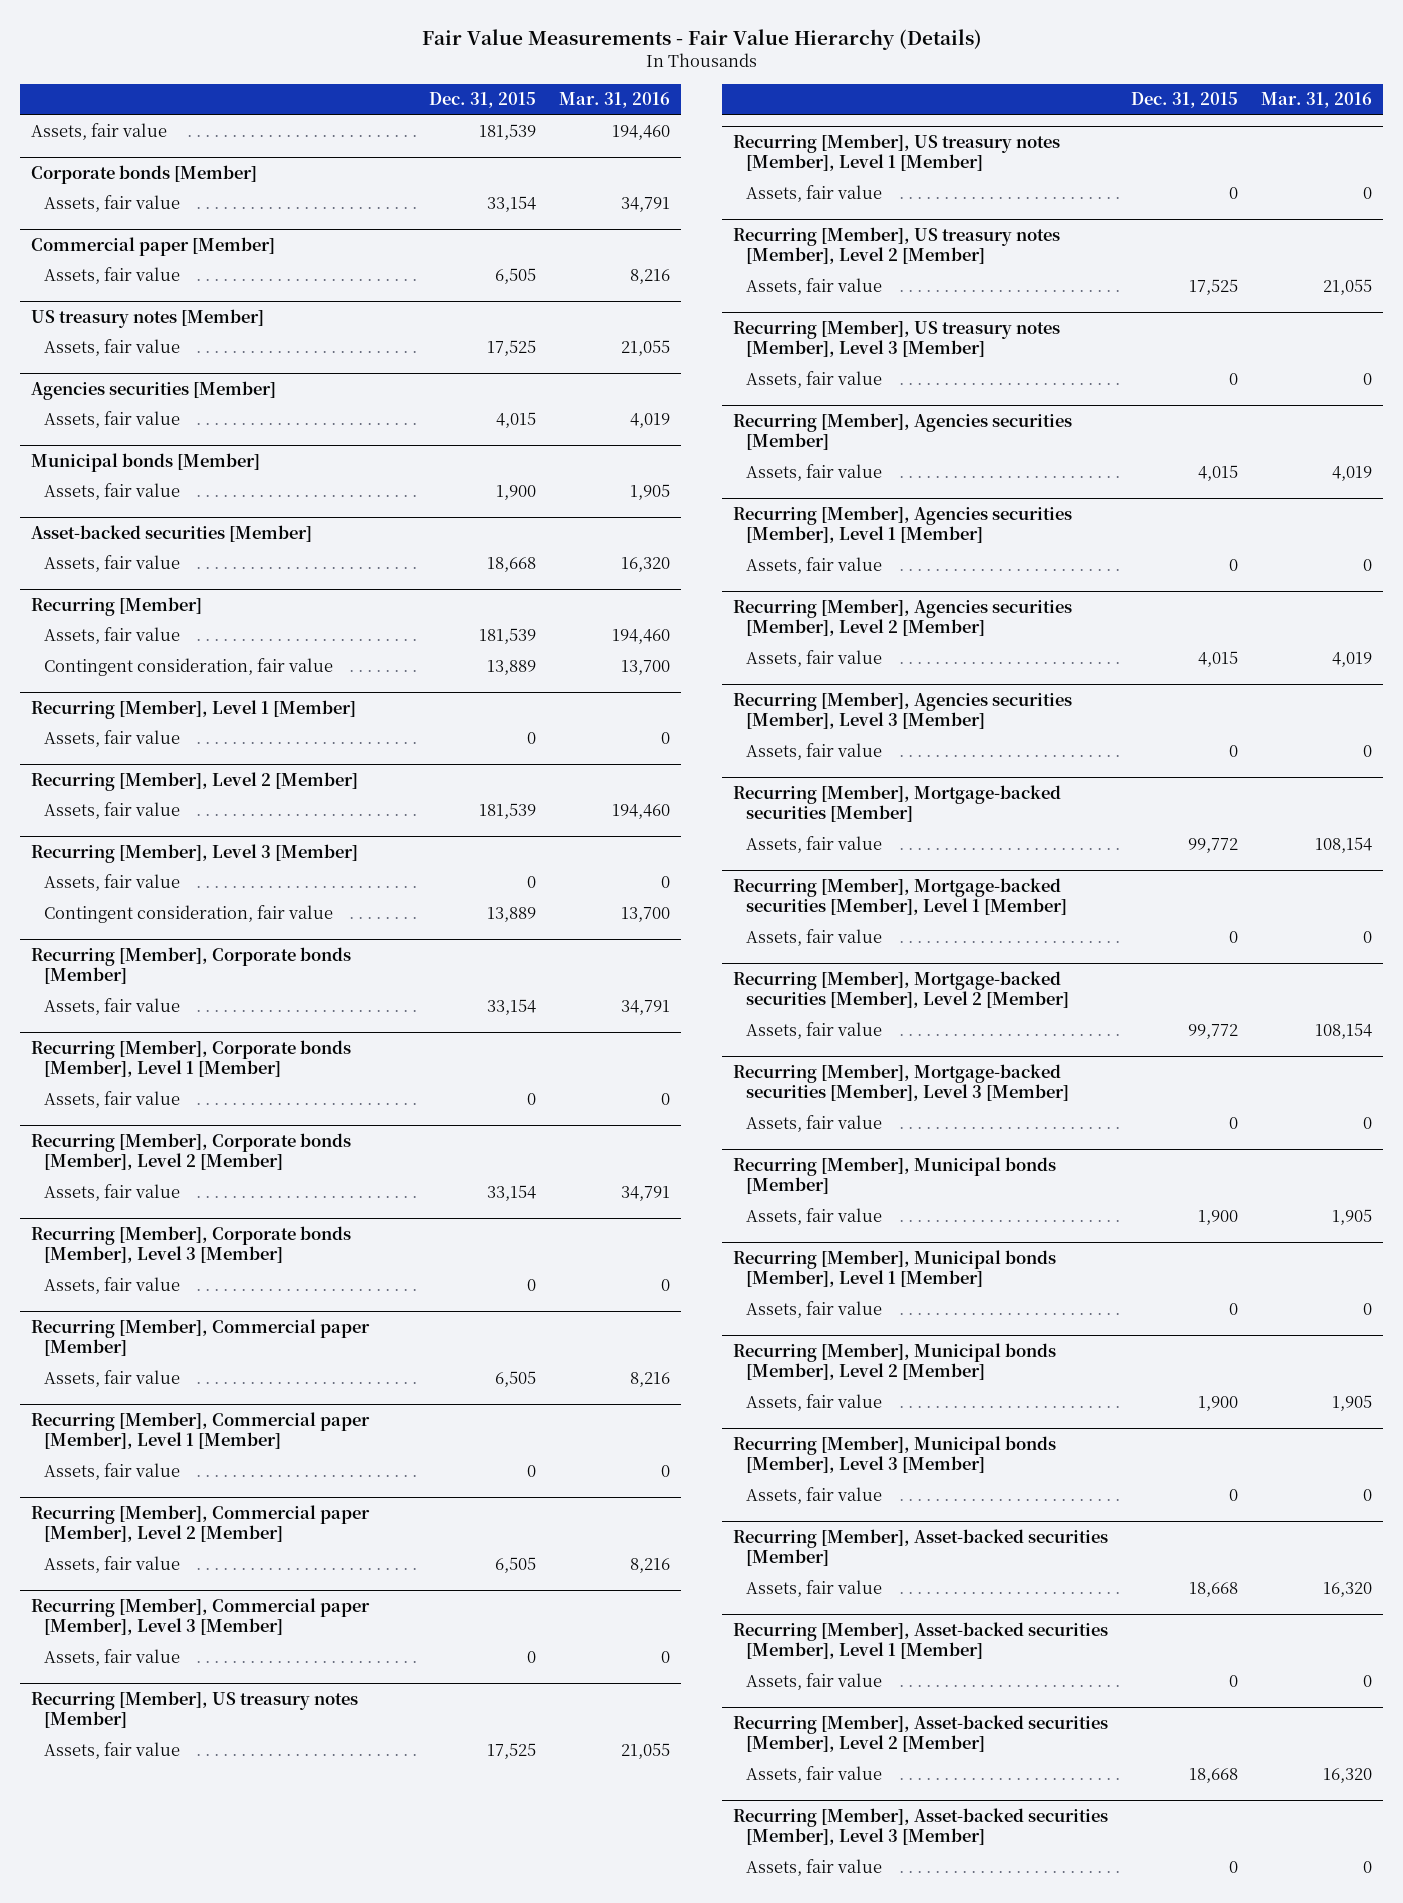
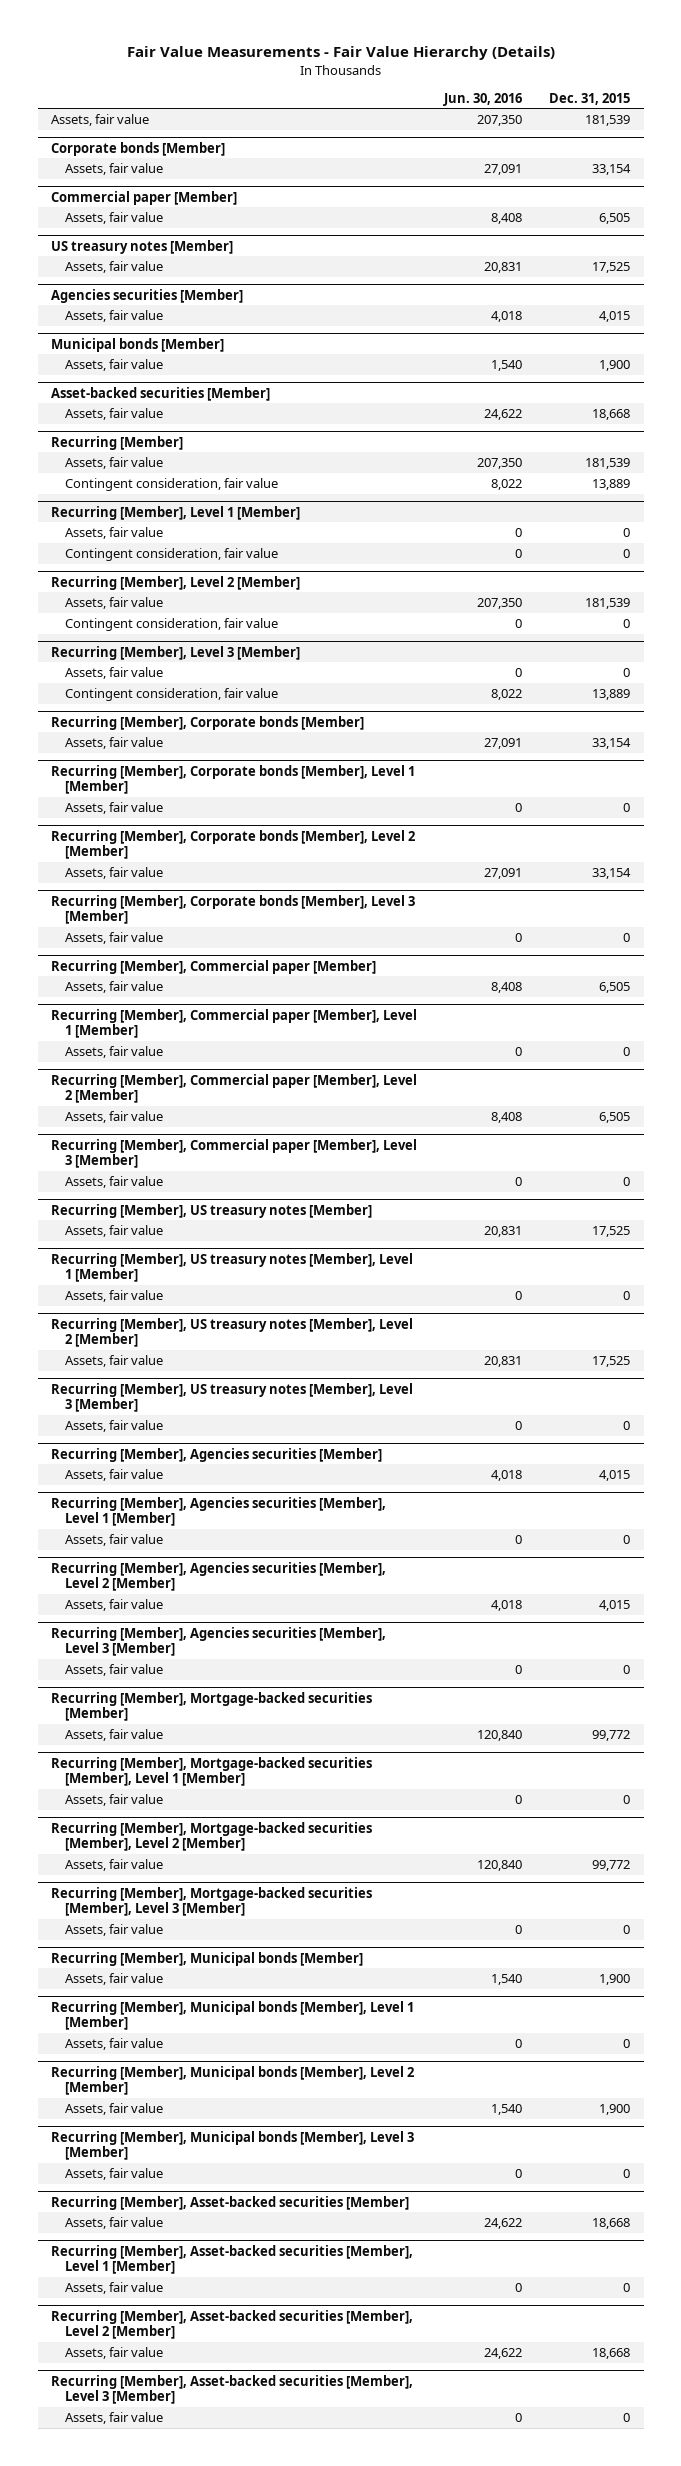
[558,92,670,109] Mar. 31, 2016 -> none
none -> [443,92,523,106] Jun. 30, 2016
none -> [64,548,278,562] Contingent consideration, fair value
none -> [64,618,278,632] Contingent consideration, fair value

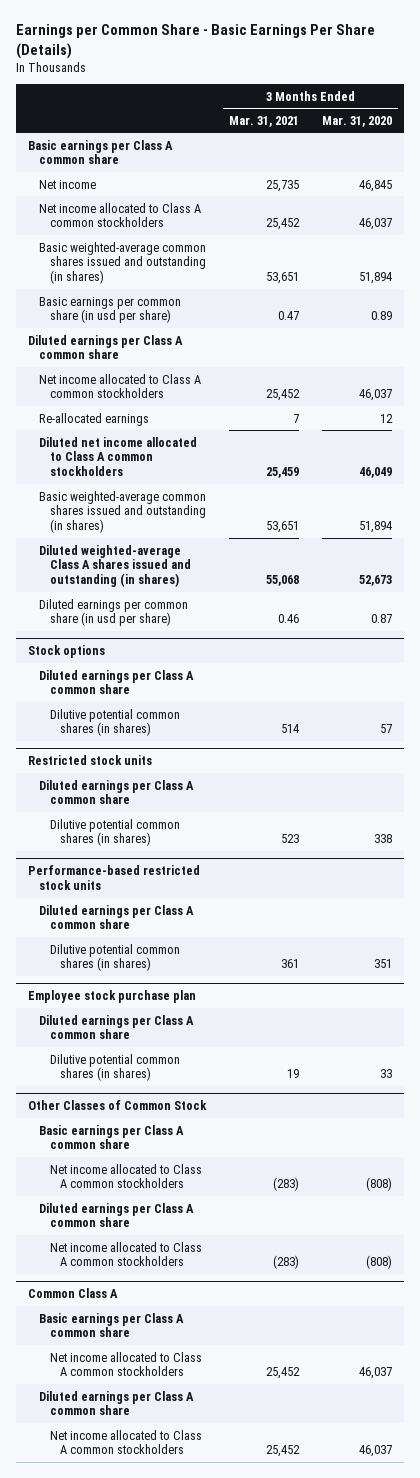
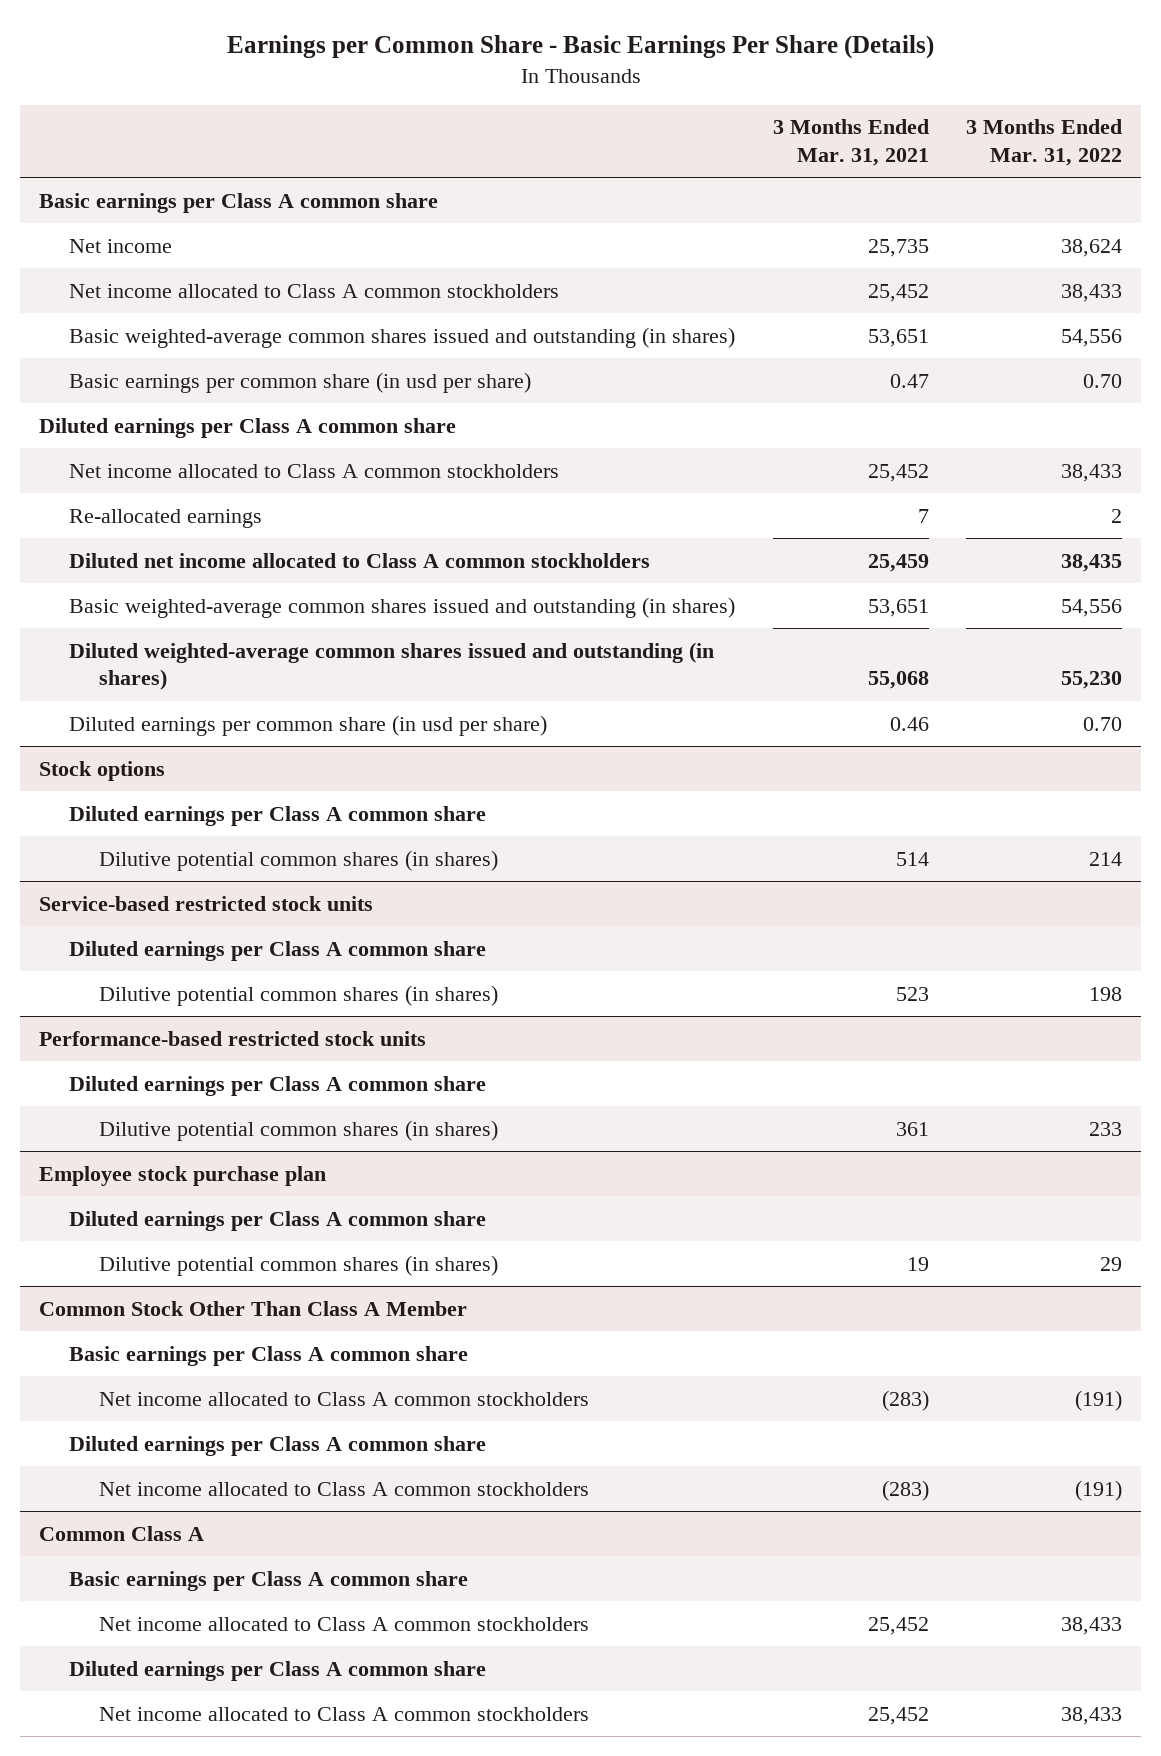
[322,115,393,127] Mar. 31, 2020 -> none
none -> [966,119,1123,166] 3 Months Ended Mar. 31, 2022
[38,544,191,588] Diluted weighted-average Class A shares issued and outstanding (in shares) -> [68,641,714,691] Diluted weighted-average common shares issued and outstanding (in shares)
[27,754,152,765] Restricted stock units -> [38,895,373,911] Service-based restricted stock units
[27,1099,207,1110] Other Classes of Common Stock -> [38,1300,467,1316] Common Stock Other Than Class A Member

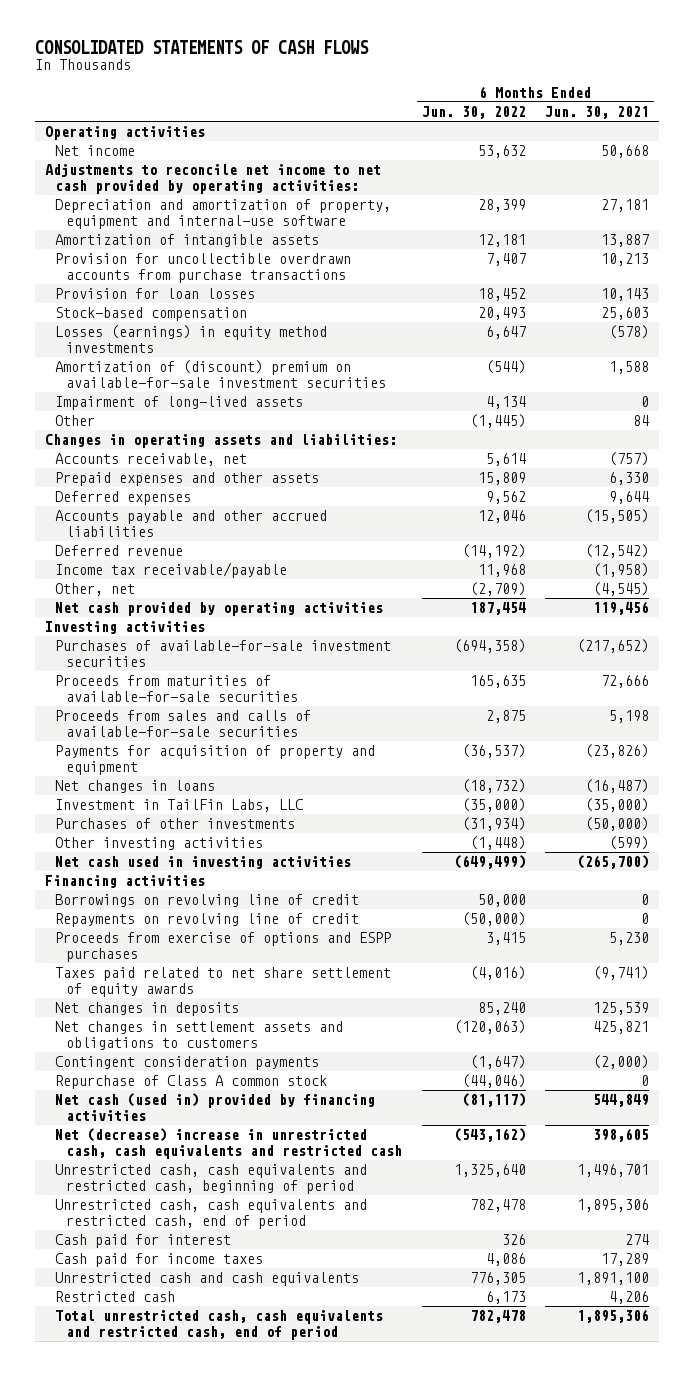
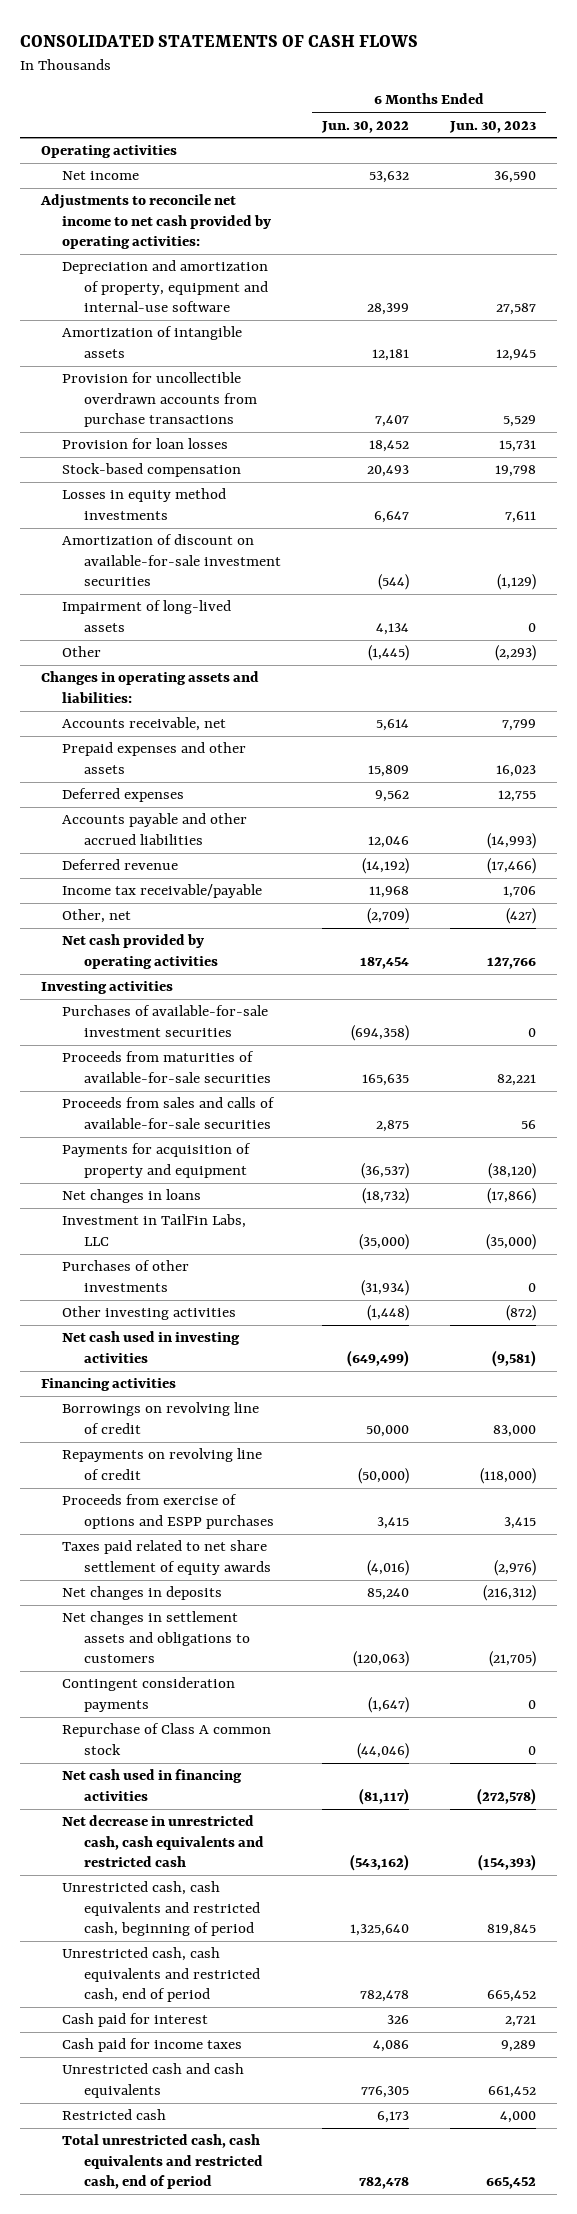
[544,106,649,120] Jun. 30, 2021 -> none
none -> [449,120,537,133] Jun. 30, 2023
[55,325,328,353] Losses (earnings) in equity method investments -> [62,488,227,520] Losses in equity method investments
[55,360,387,388] Amortization of (discount) premium on available-for-sale investment securities -> [62,534,281,587] Amortization of discount on available-for-sale investment securities
[55,1093,376,1121] Net cash (used in) provided by financing activities -> [62,1769,243,1801] Net cash used in financing activities
[55,1128,403,1159] Net (decrease) increase in unrestricted cash, cash equivalents and restricted cash -> [62,1815,264,1868] Net decrease in unrestricted cash, cash equivalents and restricted cash

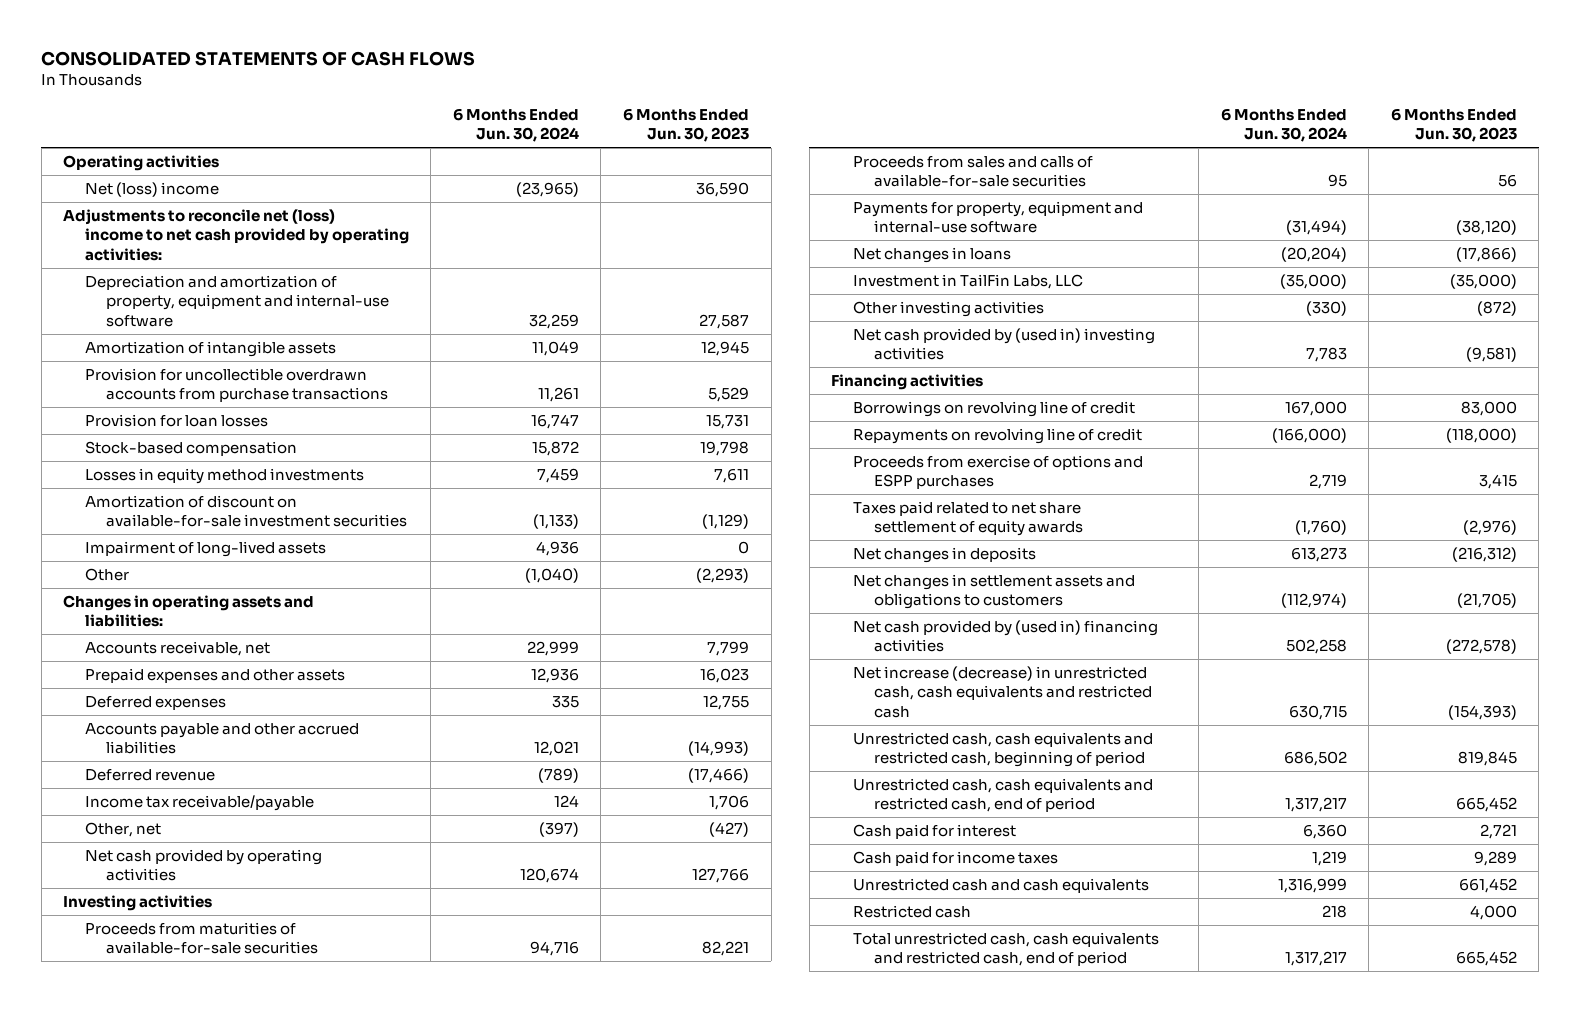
[320,120,409,133] Jun. 30, 2022 -> none
none -> [452,107,579,143] 6 Months Ended Jun. 30, 2024
[62,171,140,181] Net income -> [84,182,219,198] Net (loss) income
[39,194,272,250] Adjustments to reconcile net income to net cash provided by operating activities: -> [63,209,409,261] Adjustments to reconcile net (loss) income to net cash provided by operating activities:
[62,1005,269,1037] Purchases of available-for-sale investment securities -> none
[62,1143,252,1178] Payments for acquisition of property and equipment -> [852,201,1143,234] Payments for property, equipment and internal-use software
[62,1260,190,1292] Purchases of other investments -> none
[62,1331,241,1363] Net cash used in investing activities -> [852,328,1155,361] Net cash provided by (used in) investing activities
[62,1677,236,1712] Contingent consideration payments -> none
[62,1723,272,1755] Repurchase of Class A common stock -> none
[62,1769,243,1801] Net cash used in financing activities -> [852,620,1158,653] Net cash provided by (used in) financing activities
[62,1815,264,1868] Net decrease in unrestricted cash, cash equivalents and restricted cash -> [852,666,1153,718] Net increase (decrease) in unrestricted cash, cash equivalents and restricted cash

